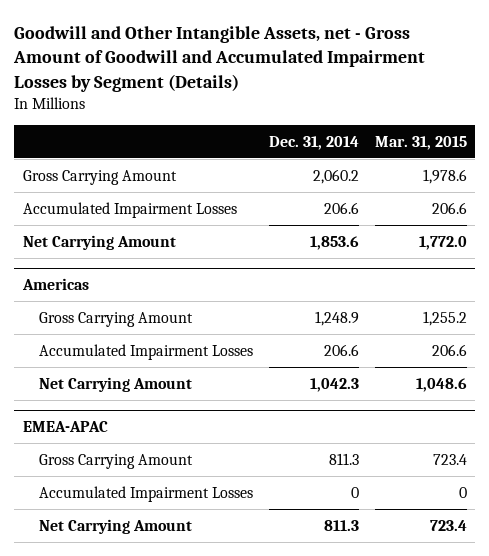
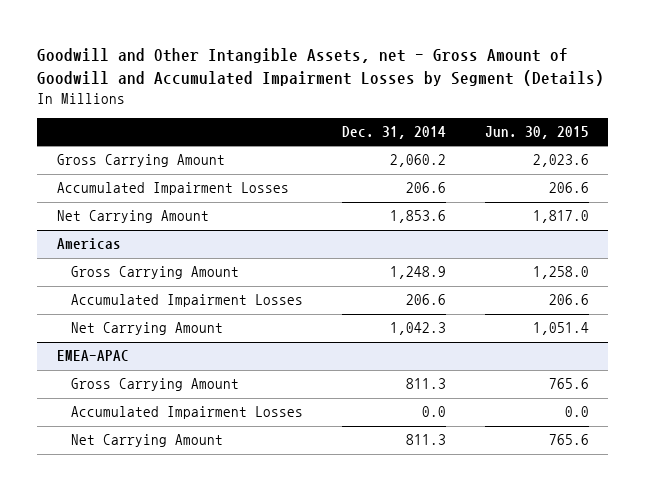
[374,135,467,150] Mar. 31, 2015 -> none
none -> [484,126,589,140] Jun. 30, 2015
[350,486,359,498] 0 -> [422,406,447,418] 0.0

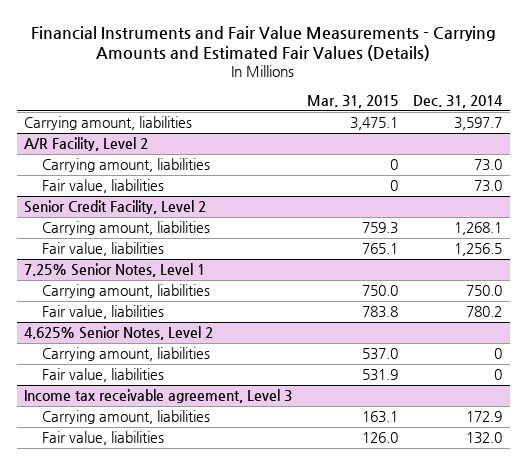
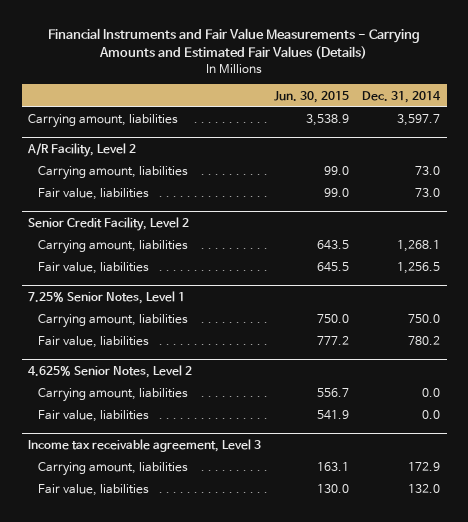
[307,95,399,109] Mar. 31, 2015 -> none
none -> [274,90,350,103] Jun. 30, 2015
[494,348,503,360] 0 -> [422,388,441,398] 0.0
[494,369,503,381] 0 -> [422,410,441,420] 0.0

